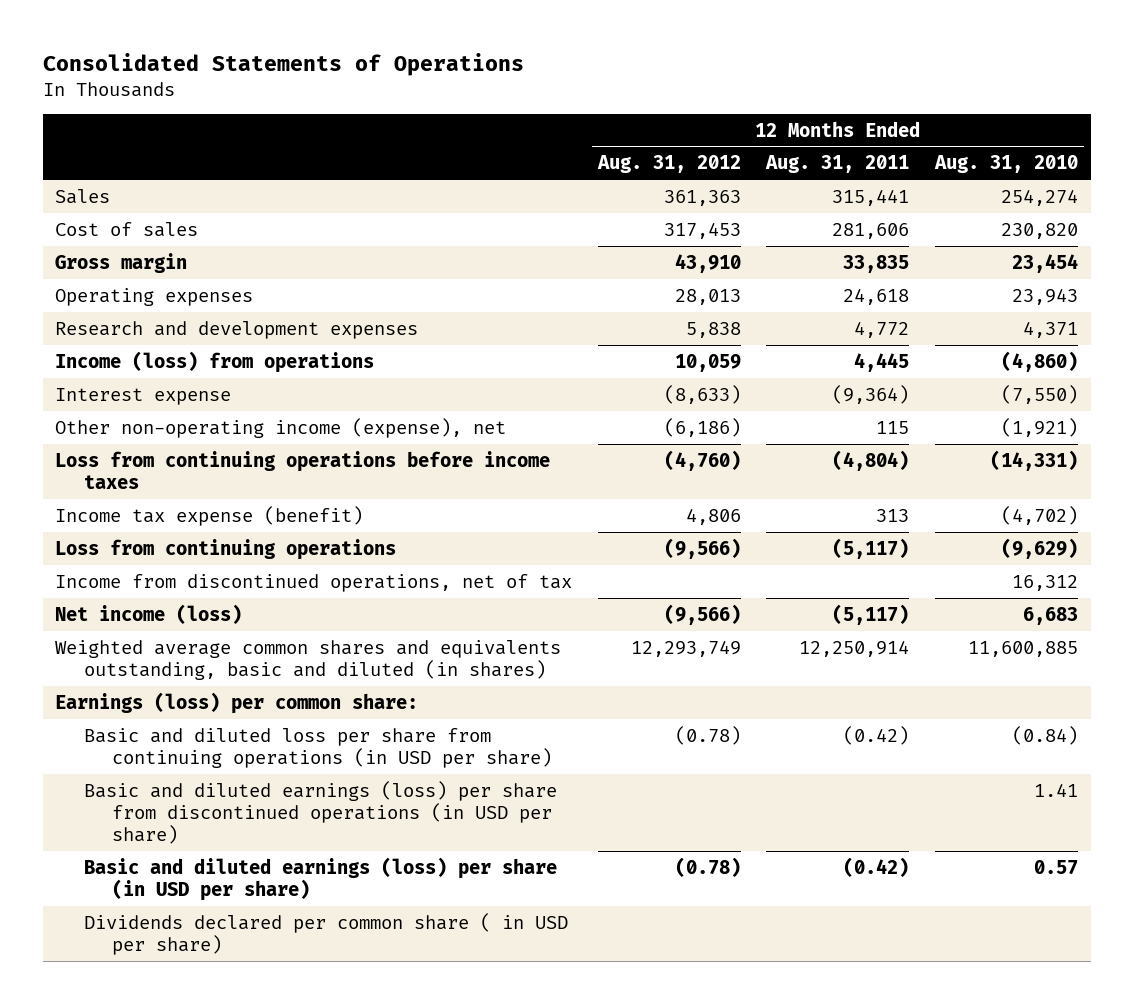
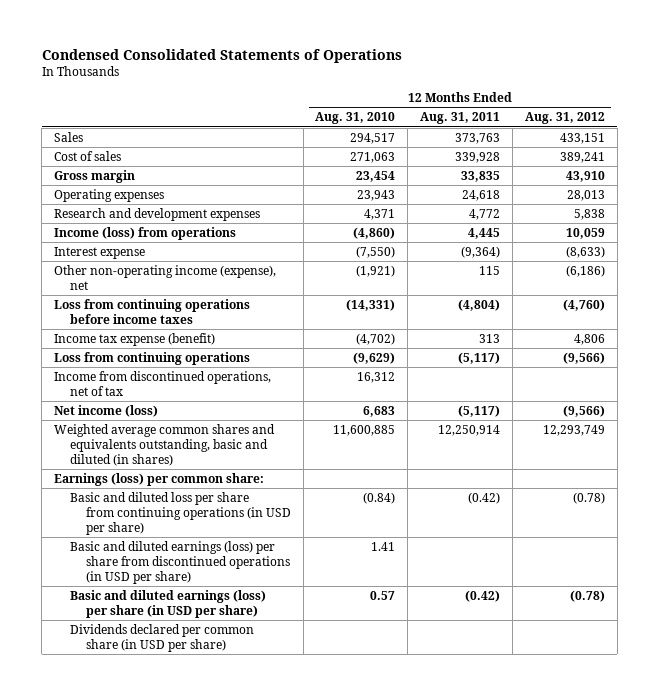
[42,53,524,77] Consolidated Statements of Operations -> [41,49,402,64] Condensed Consolidated Statements of Operations
[663,189,741,206] 361,363 -> [559,132,605,144] 433,151
[832,188,910,206] 315,441 -> [455,132,501,144] 373,763
[1000,188,1078,206] 254,274 -> [350,132,396,144] 294,517
[663,221,741,239] 317,453 -> [559,151,605,163] 389,241
[832,222,910,239] 281,606 -> [455,151,501,163] 339,928
[1000,222,1078,239] 230,820 -> [350,151,396,163] 271,063
[83,912,568,955] Dividends declared per common share ( in USD per share) -> [69,623,254,652] Dividends declared per common share (in USD per share)

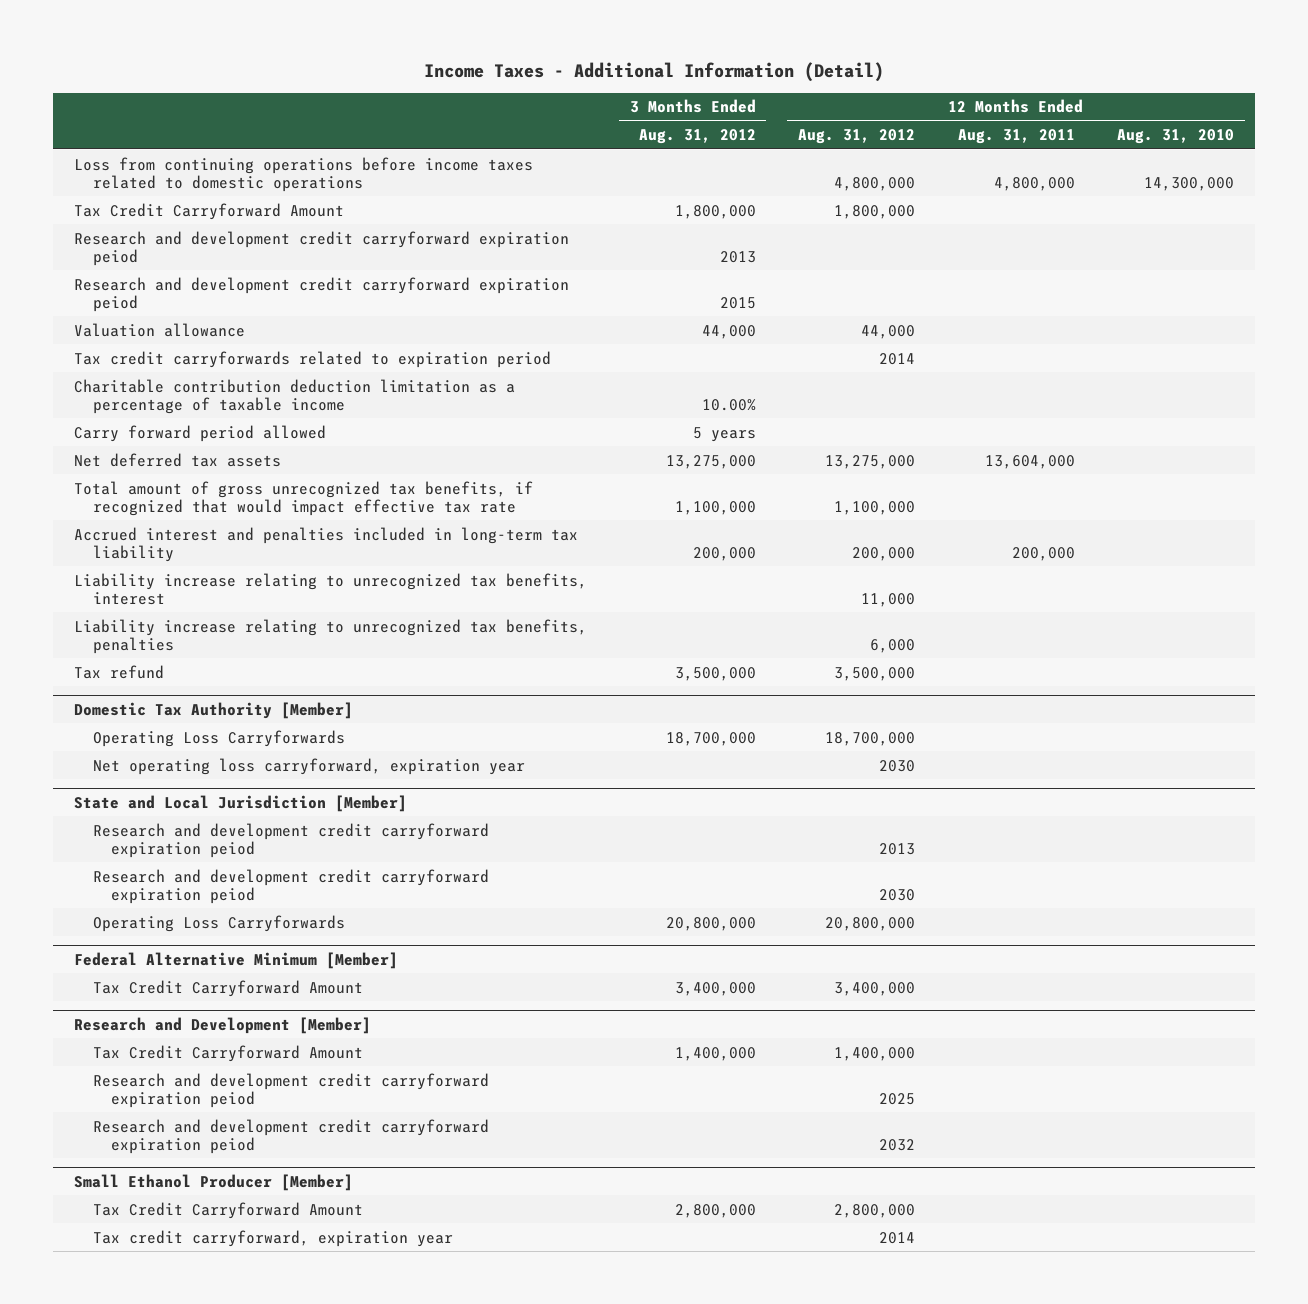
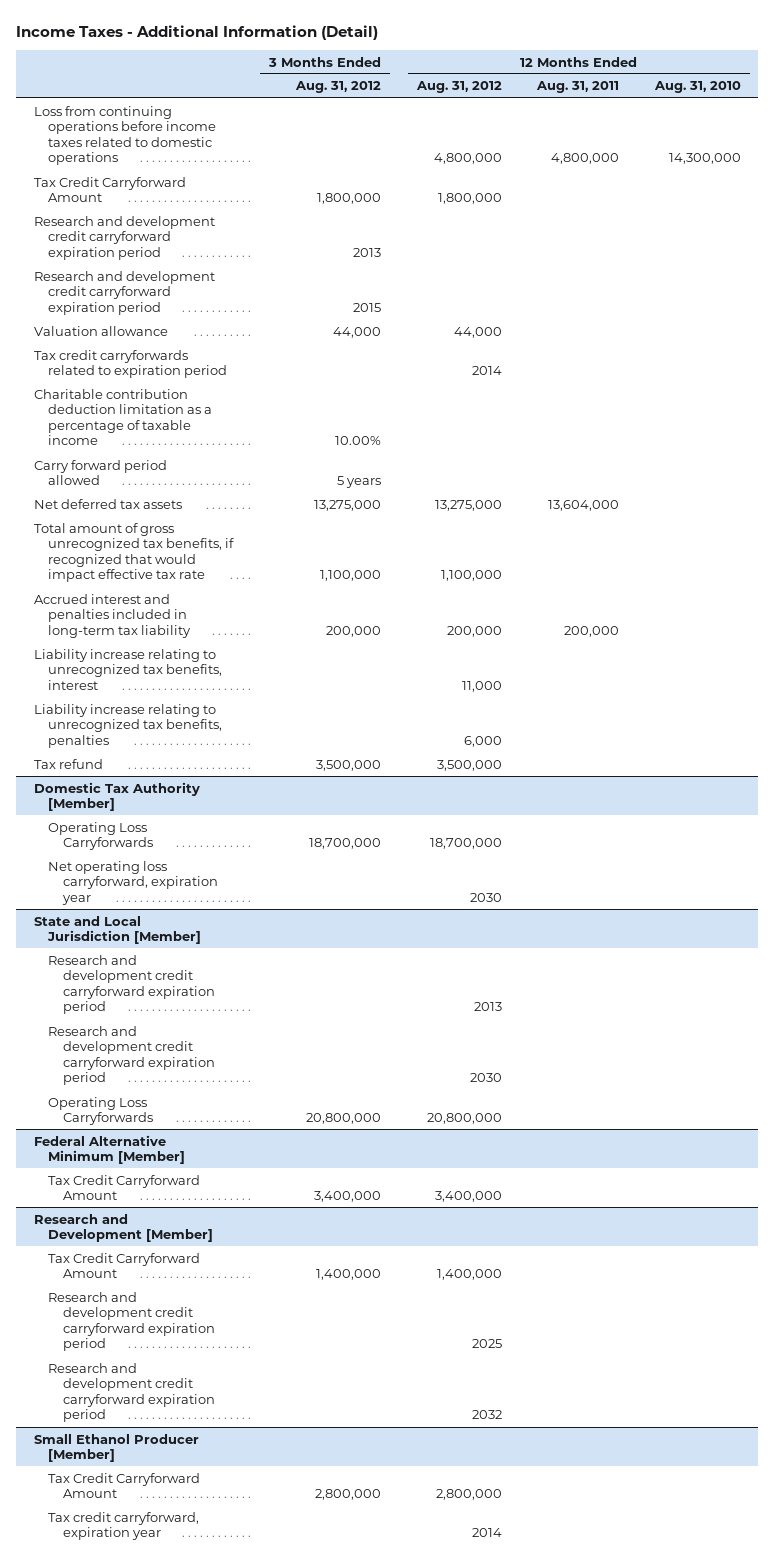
[74,230,570,266] Research and development credit carryforward expiration peiod -> [33,215,215,260] Research and development credit carryforward expiration period
[74,276,570,312] Research and development credit carryforward expiration peiod -> [33,270,215,315] Research and development credit carryforward expiration period
[92,822,489,858] Research and development credit carryforward expiration peiod -> [48,954,216,1015] Research and development credit carryforward expiration period
[92,868,489,904] Research and development credit carryforward expiration peiod -> [48,1025,216,1086] Research and development credit carryforward expiration period
[92,1072,489,1108] Research and development credit carryforward expiration peiod -> [48,1291,216,1352] Research and development credit carryforward expiration period
[92,1118,489,1154] Research and development credit carryforward expiration peiod -> [48,1362,216,1423] Research and development credit carryforward expiration period

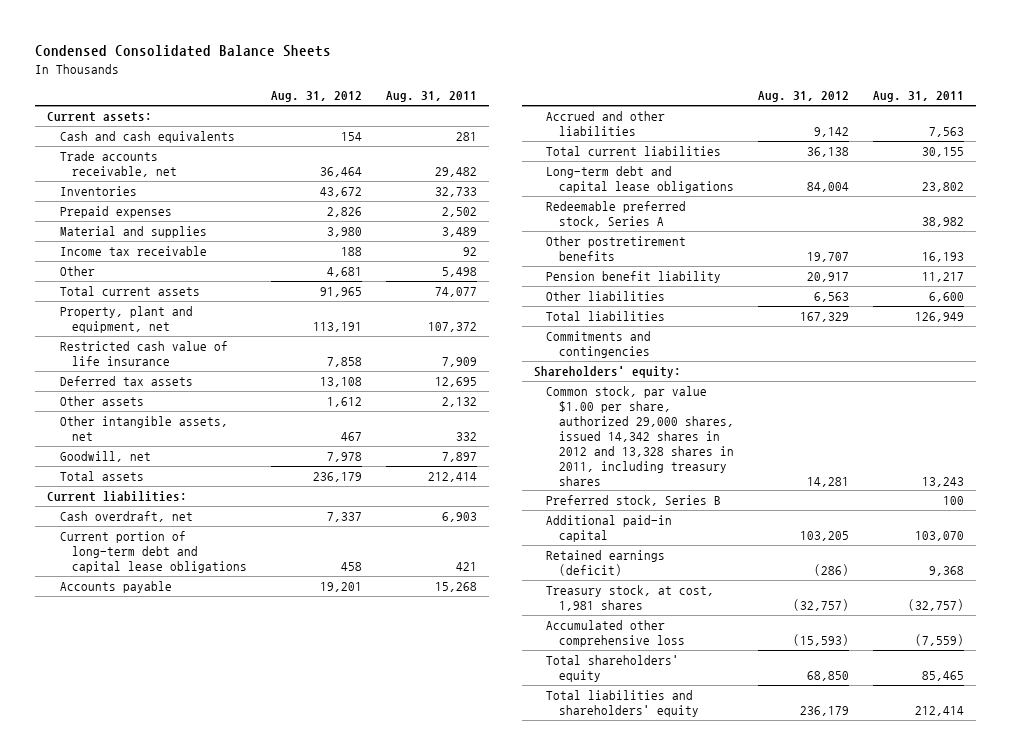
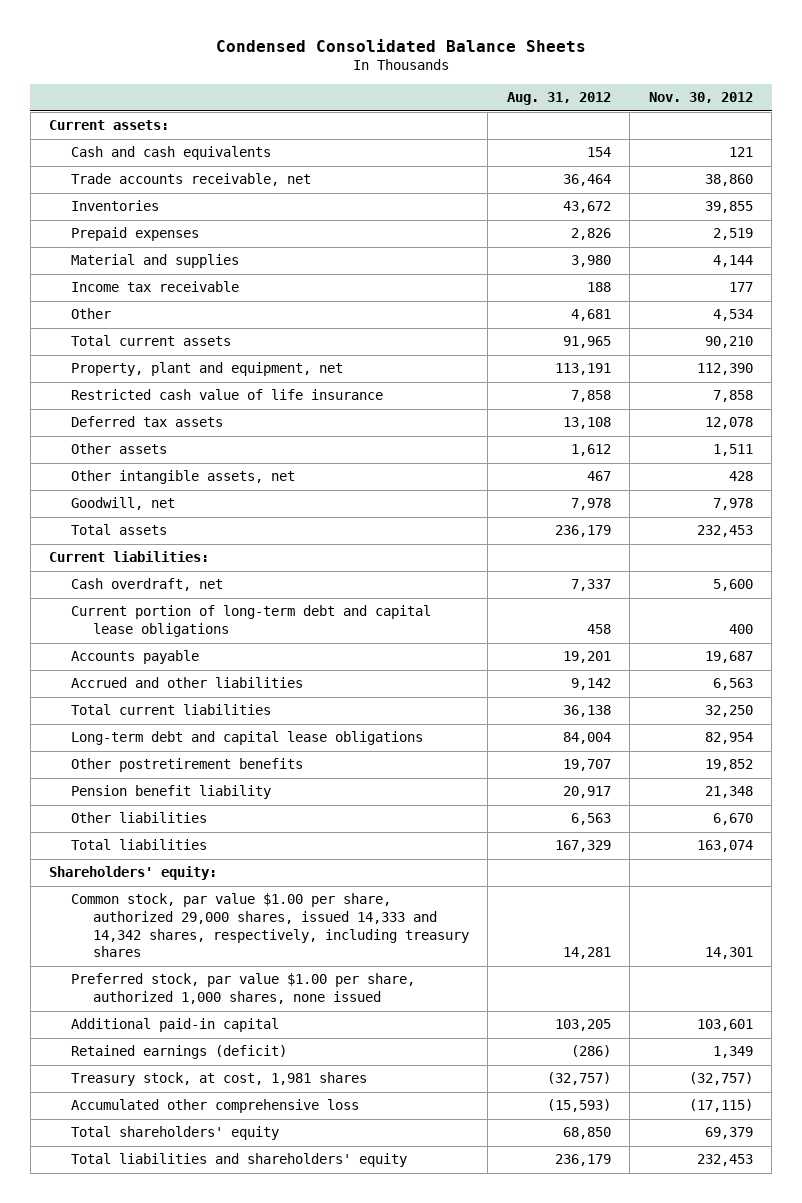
[386,91,478,103] Aug. 31, 2011 -> none
none -> [648,92,753,104] Nov. 30, 2012
[546,200,687,227] Redeemable preferred stock, Series A -> none
[546,330,652,358] Commitments and contingencies -> none
[546,385,734,486] Common stock, par value $1.00 per share, authorized 29,000 shares, issued 14,342 shares in 2012 and 13,328 shares in 2011, including treasury shares -> [70,893,469,958] Common stock, par value $1.00 per share, authorized 29,000 shares, issued 14,333 and 14,342 shares, respectively, including treasury shares
[546,494,722,506] Preferred stock, Series B -> [70,973,415,1005] Preferred stock, par value $1.00 per share, authorized 1,000 shares, none issued

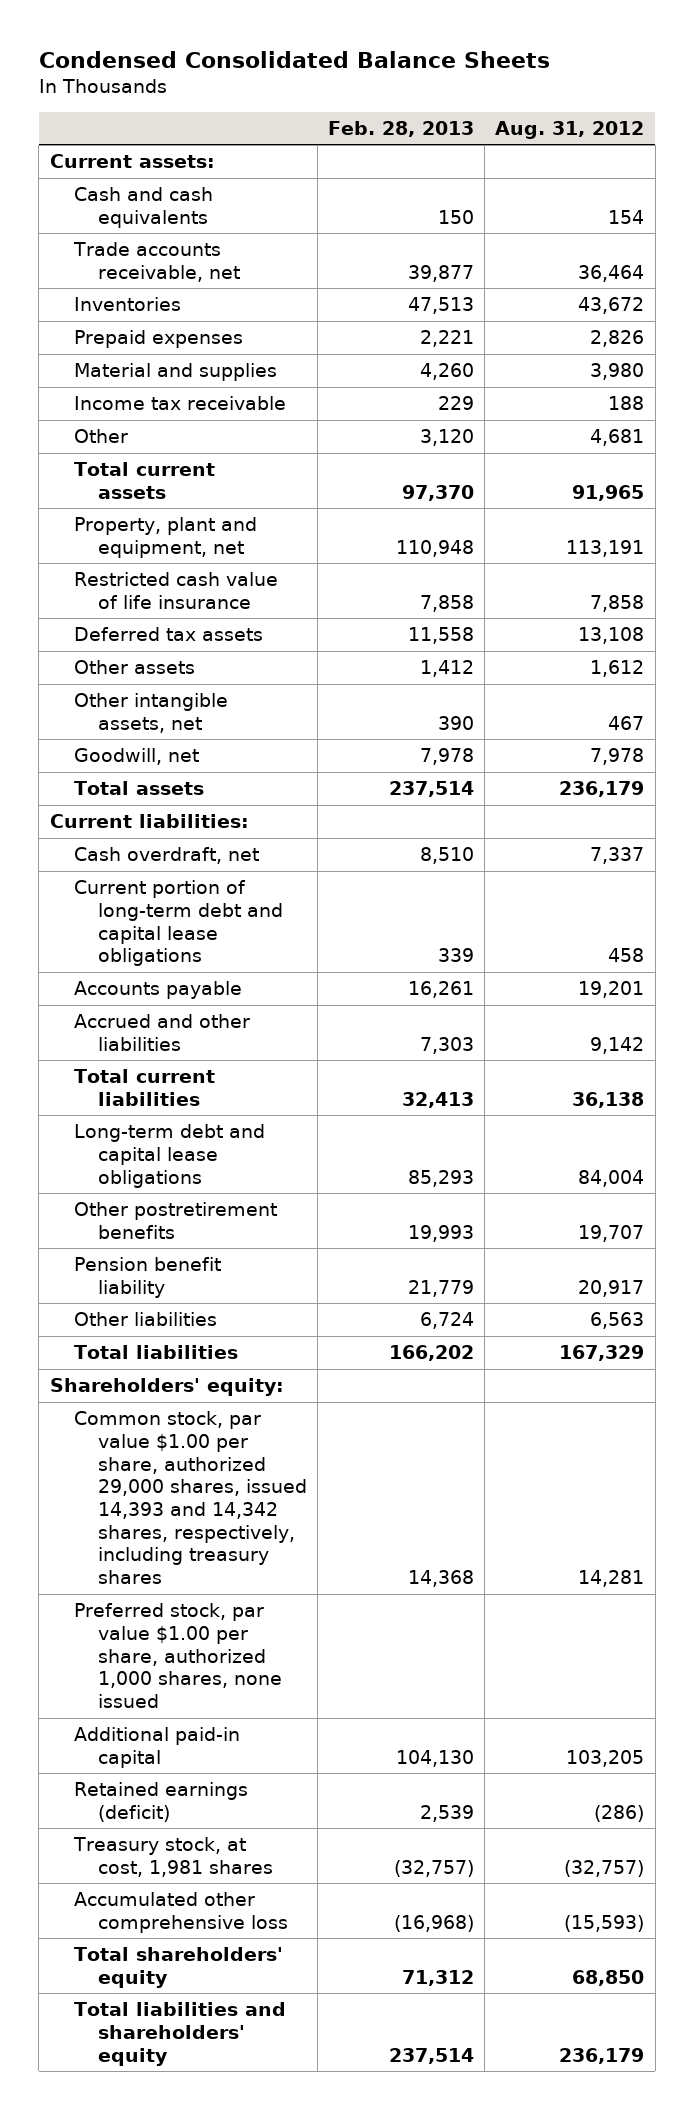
[648,92,753,104] Nov. 30, 2012 -> none
none -> [327,120,474,137] Feb. 28, 2013
[70,893,469,958] Common stock, par value $1.00 per share, authorized 29,000 shares, issued 14,333 and 14,342 shares, respectively, including treasury shares -> [73,1411,307,1585] Common stock, par value $1.00 per share, authorized 29,000 shares, issued 14,393 and 14,342 shares, respectively, including treasury shares

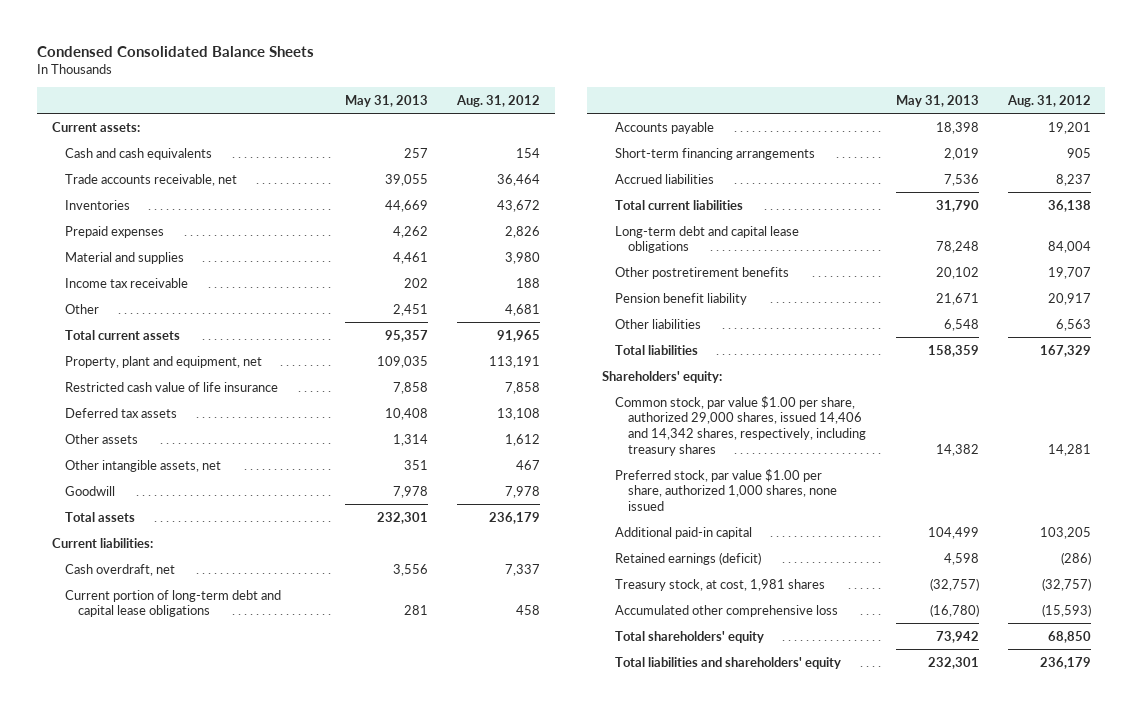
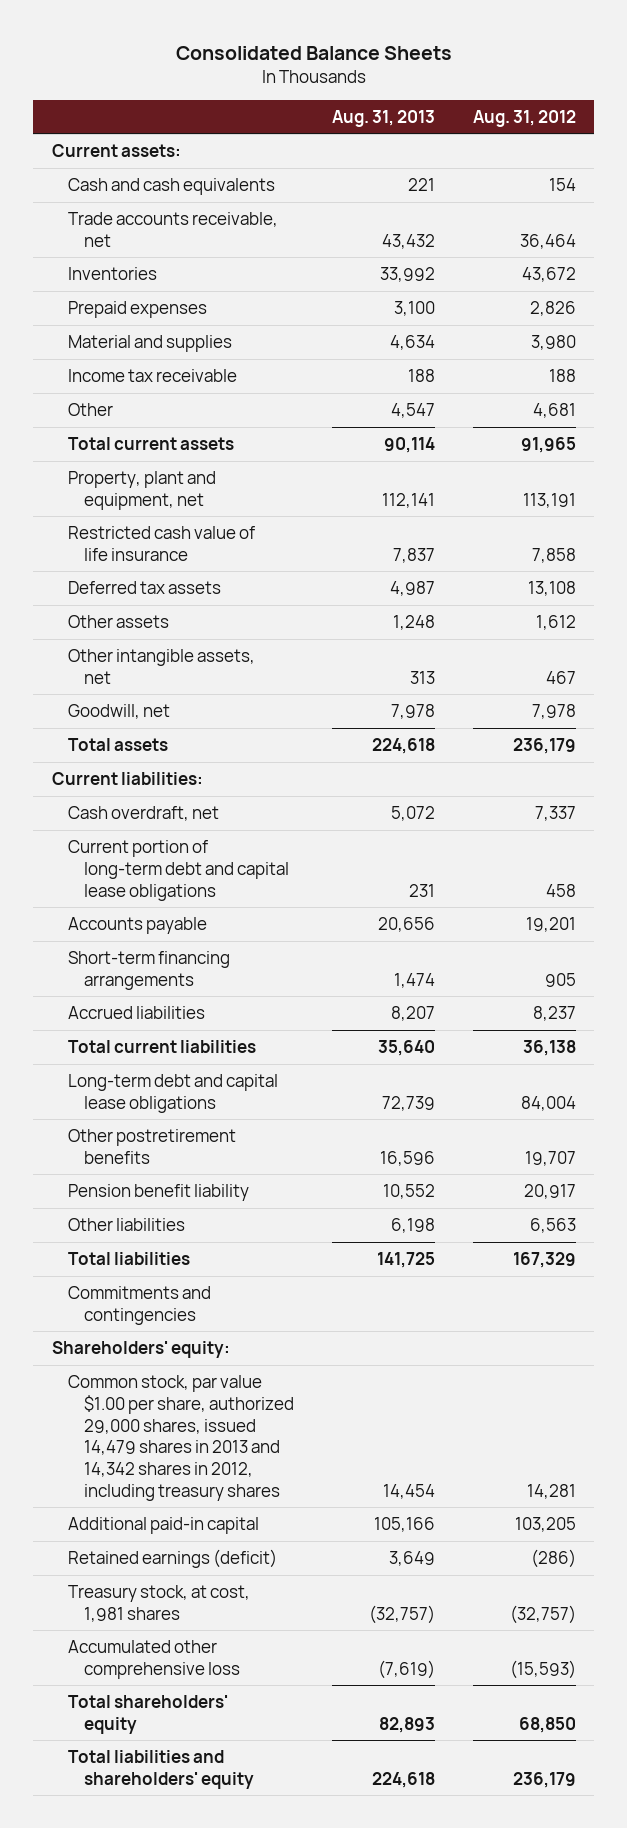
[37,46,315,58] Condensed Consolidated Balance Sheets -> [175,45,452,60] Consolidated Balance Sheets
[345,94,429,107] May 31, 2013 -> none
none -> [331,109,435,127] Aug. 31, 2013
[64,485,115,496] Goodwill -> [68,704,171,720] Goodwill, net
none -> [68,1286,212,1325] Commitments and contingencies
[615,468,838,511] Preferred stock, par value $1.00 per share, authorized 1,000 shares, none issued -> none
[615,395,867,456] Common stock, par value $1.00 per share, authorized 29,000 shares, issued 14,406 and 14,342 shares, respectively, including treasury shares -> [68,1375,295,1501] Common stock, par value $1.00 per share, authorized 29,000 shares, issued 14,479 shares in 2013 and 14,342 shares in 2012, including treasury shares

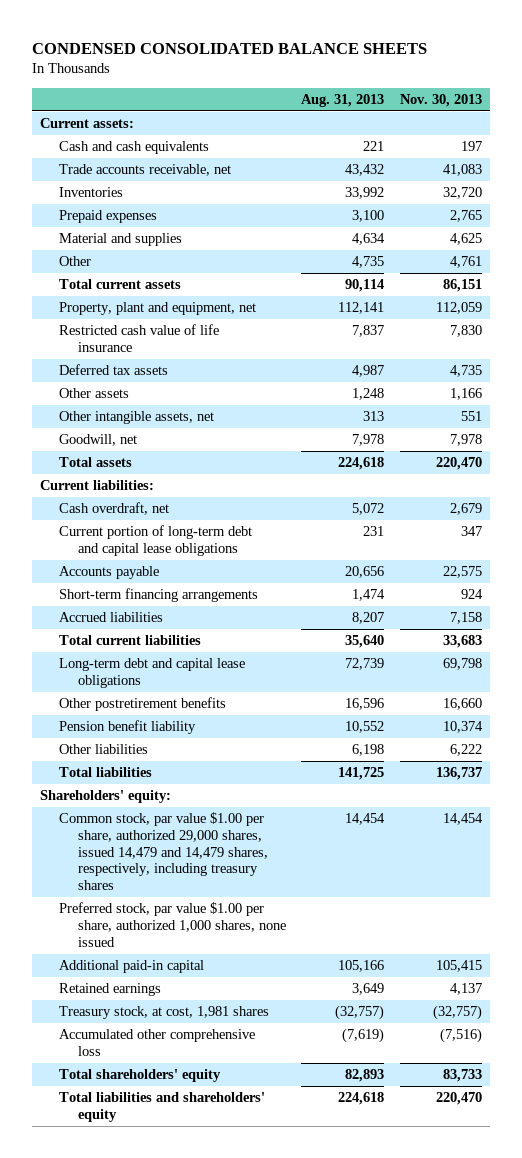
[175,45,452,60] Consolidated Balance Sheets -> [32,43,428,55] CONDENSED CONSOLIDATED BALANCE SHEETS
[472,109,576,127] Aug. 31, 2012 -> none
none -> [399,93,482,107] Nov. 30, 2013
[68,369,238,383] Income tax receivable -> none
[390,403,435,419] 4,547 -> [352,256,385,269] 4,735
[68,1286,212,1325] Commitments and contingencies -> none
[68,1375,295,1501] Common stock, par value $1.00 per share, authorized 29,000 shares, issued 14,479 shares in 2013 and 14,342 shares in 2012, including treasury shares -> [58,812,268,891] Common stock, par value $1.00 per share, authorized 29,000 shares, issued 14,479 and 14,479 shares, respectively, including treasury shares
none -> [58,902,286,947] Preferred stock, par value $1.00 per share, authorized 1,000 shares, none issued
[68,1549,278,1569] Retained earnings (deficit) -> [58,983,161,997] Retained earnings

